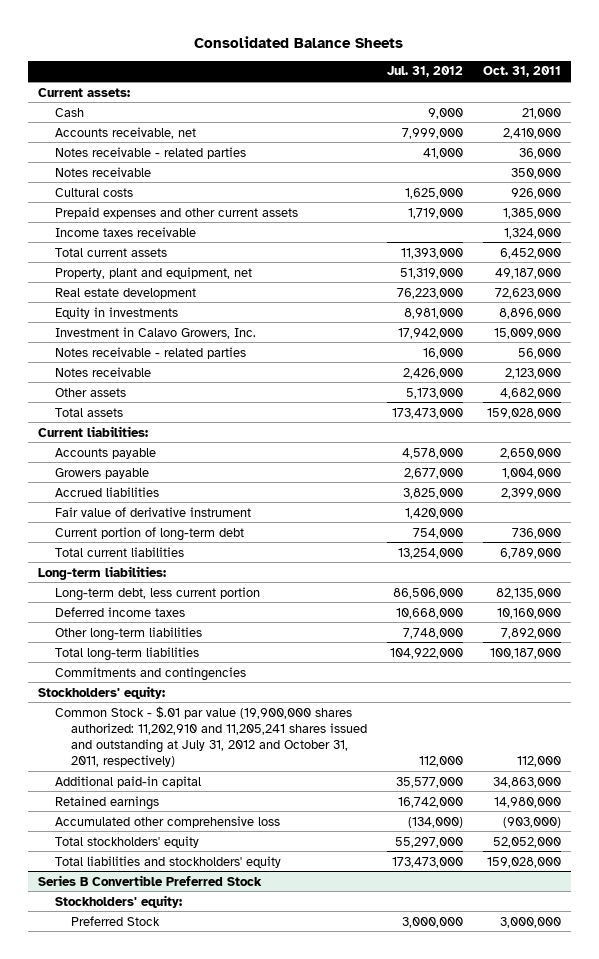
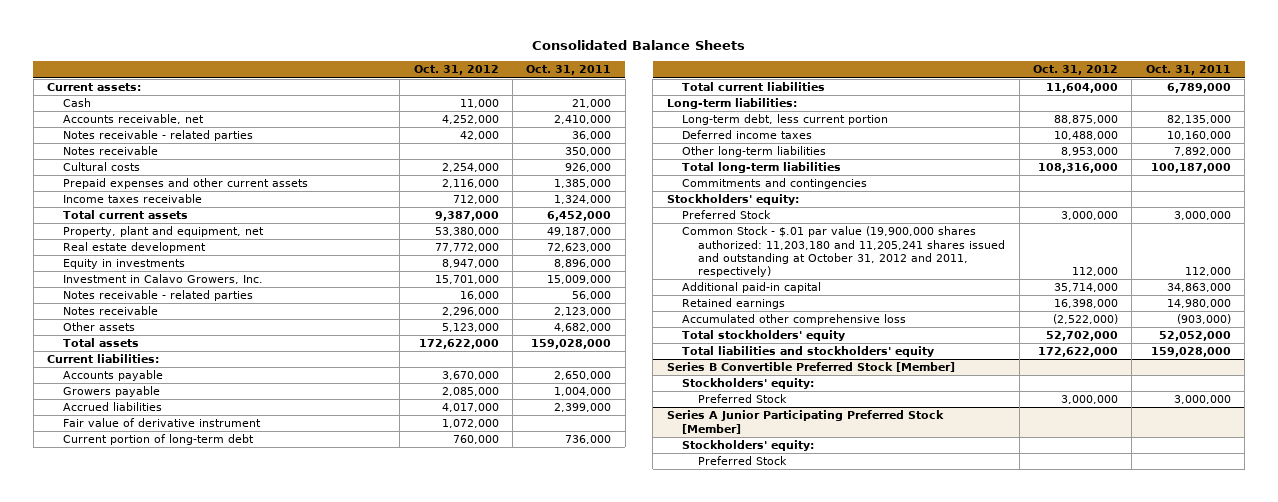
[387,66,464,78] Jul. 31, 2012 -> none
none -> [413,65,499,76] Oct. 31, 2012
none -> [682,210,772,220] Preferred Stock
[54,705,368,768] Common Stock - $.01 par value (19,900,000 shares authorized: 11,202,910 and 11,205,241 shares issued and outstanding at July 31, 2012 and October 31, 2011, respectively) -> [682,226,1006,278] Common Stock - $.01 par value (19,900,000 shares authorized: 11,203,180 and 11,205,241 shares issued and outstanding at October 31, 2012 and 2011, respectively)
[37,874,262,886] Series B Convertible Preferred Stock -> [666,362,955,373] Series B Convertible Preferred Stock [Member]
none -> [666,410,944,434] Series A Junior Participating Preferred Stock [Member]
none -> [682,440,815,452] Stockholders' equity:
none -> [698,456,788,466] Preferred Stock

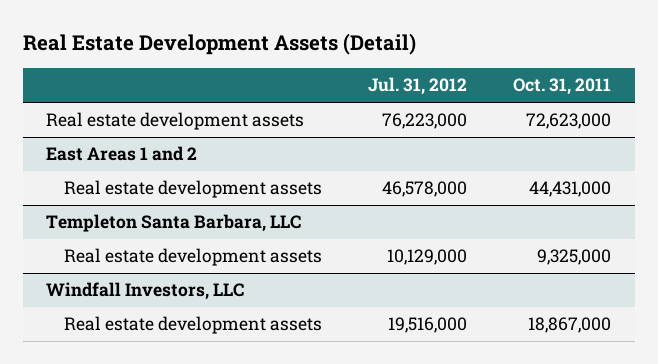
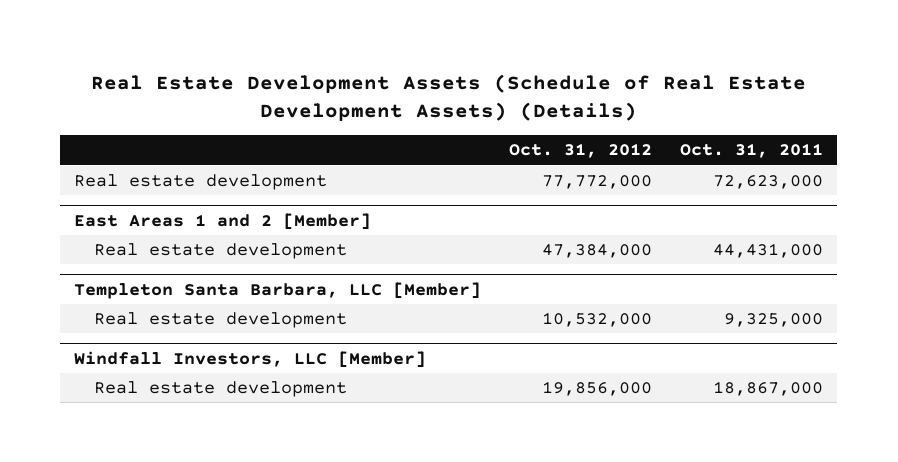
[22,33,416,56] Real Estate Development Assets (Detail) -> [90,73,806,122] Real Estate Development Assets (Schedule of Real Estate Development Assets) (Details)
[368,77,468,96] Jul. 31, 2012 -> none
none -> [509,143,653,159] Oct. 31, 2012
[46,112,305,131] Real estate development assets -> [74,174,328,191] Real estate development
[46,146,198,162] East Areas 1 and 2 -> [74,212,372,230] East Areas 1 and 2 [Member]
[64,180,323,199] Real estate development assets -> [94,243,348,260] Real estate development
[46,214,302,233] Templeton Santa Barbara, LLC -> [74,281,482,299] Templeton Santa Barbara, LLC [Member]
[64,248,323,267] Real estate development assets -> [94,312,348,329] Real estate development
[46,282,245,301] Windfall Investors, LLC -> [74,350,427,368] Windfall Investors, LLC [Member]
[64,316,323,335] Real estate development assets -> [94,381,348,398] Real estate development

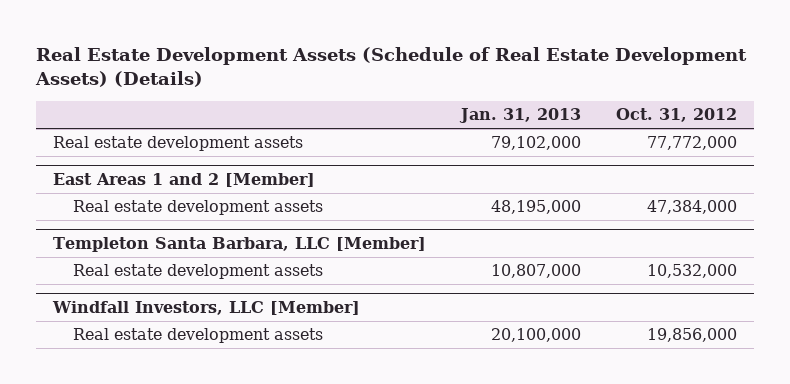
[680,143,824,159] Oct. 31, 2011 -> none
none -> [458,108,581,124] Jan. 31, 2013
[74,174,328,191] Real estate development -> [53,136,304,152] Real estate development assets
[94,243,348,260] Real estate development -> [72,200,323,216] Real estate development assets
[94,312,348,329] Real estate development -> [72,264,323,280] Real estate development assets
[94,381,348,398] Real estate development -> [72,328,323,344] Real estate development assets

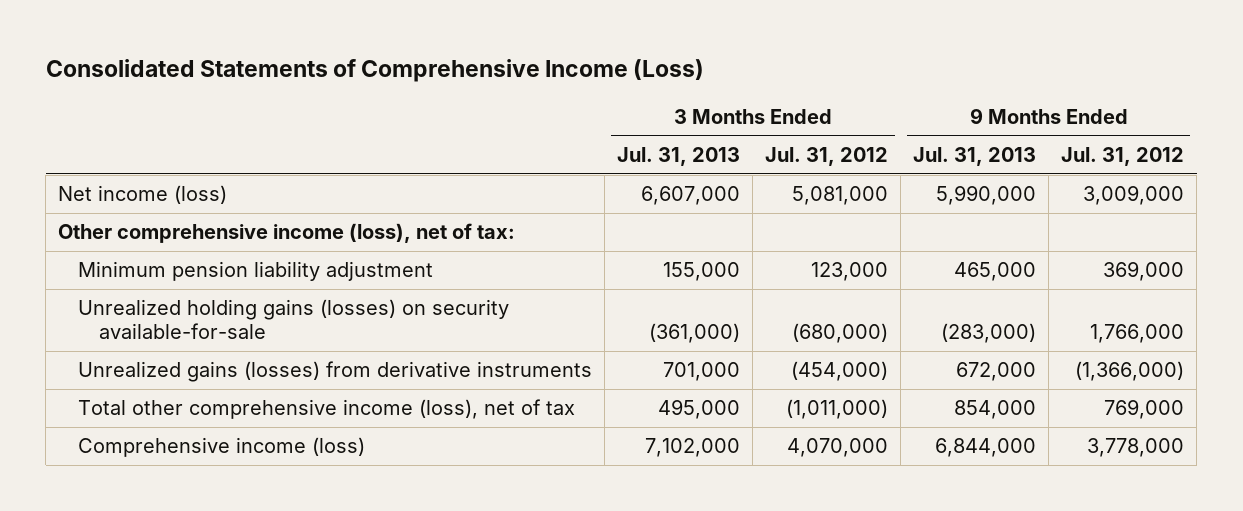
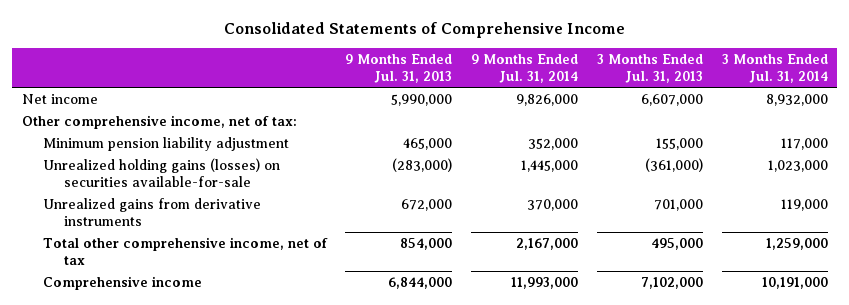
[45,59,704,83] Consolidated Statements of Comprehensive Income (Loss) -> [223,22,625,39] Consolidated Statements of Comprehensive Income
[765,147,889,167] Jul. 31, 2012 -> none
[1061,147,1185,167] Jul. 31, 2012 -> none
none -> [471,54,579,84] 9 Months Ended Jul. 31, 2014
none -> [721,54,828,84] 3 Months Ended Jul. 31, 2014
[58,185,228,205] Net income (loss) -> [21,93,98,104] Net income
[58,223,516,244] Other comprehensive income (loss), net of tax: -> [21,114,297,129] Other comprehensive income, net of tax:
[78,299,510,340] Unrealized holding gains (losses) on security available-for-sale -> [42,157,280,187] Unrealized holding gains (losses) on securities available-for-sale
[78,361,593,383] Unrealized gains (losses) from derivative instruments -> [42,197,261,226] Unrealized gains from derivative instruments
[78,399,576,420] Total other comprehensive income (loss), net of tax -> [42,236,328,265] Total other comprehensive income, net of tax
[78,437,366,458] Comprehensive income (loss) -> [42,275,202,290] Comprehensive income

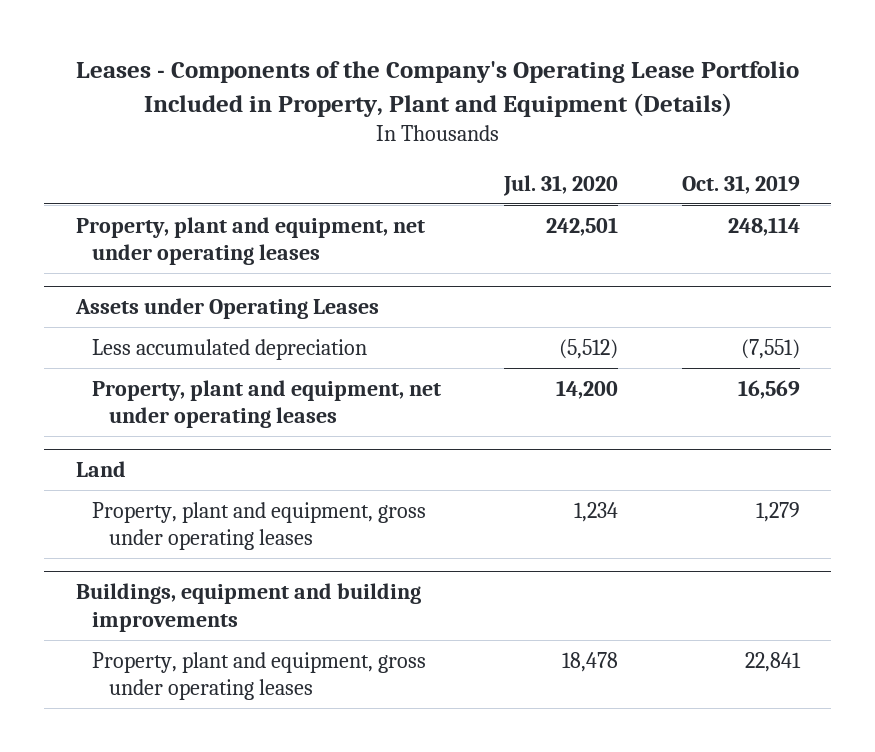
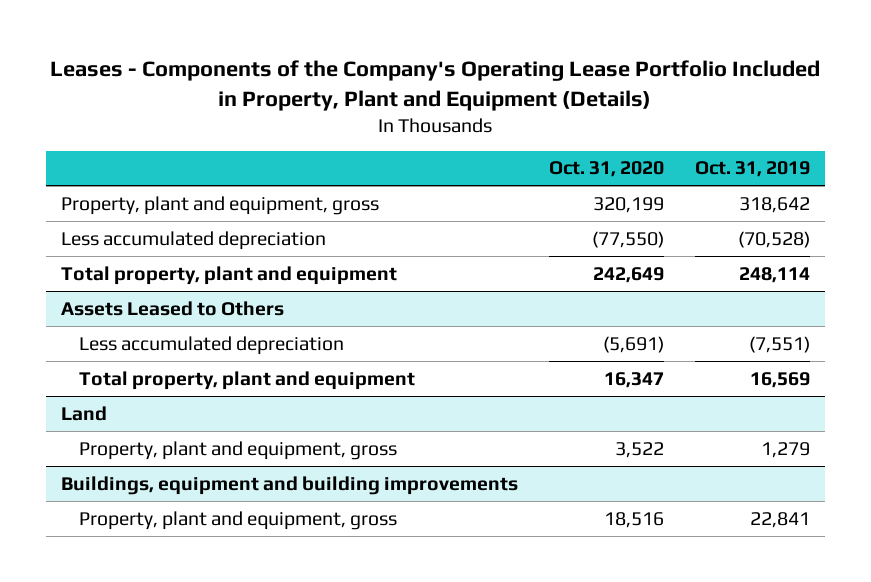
[503,174,619,196] Jul. 31, 2020 -> none
none -> [548,161,664,178] Oct. 31, 2020
none -> [61,195,380,215] Property, plant and equipment, gross
none -> [61,230,327,250] Less accumulated depreciation
[75,216,425,266] Property, plant and equipment, net under operating leases -> [61,265,398,285] Total property, plant and equipment
[74,298,379,320] Assets under Operating Leases -> [61,300,285,316] Assets Leased to Others
[92,379,442,429] Property, plant and equipment, net under operating leases -> [79,370,416,390] Total property, plant and equipment
[92,501,427,551] Property, plant and equipment, gross under operating leases -> [79,440,398,460] Property, plant and equipment, gross
[92,651,427,701] Property, plant and equipment, gross under operating leases -> [79,510,398,530] Property, plant and equipment, gross

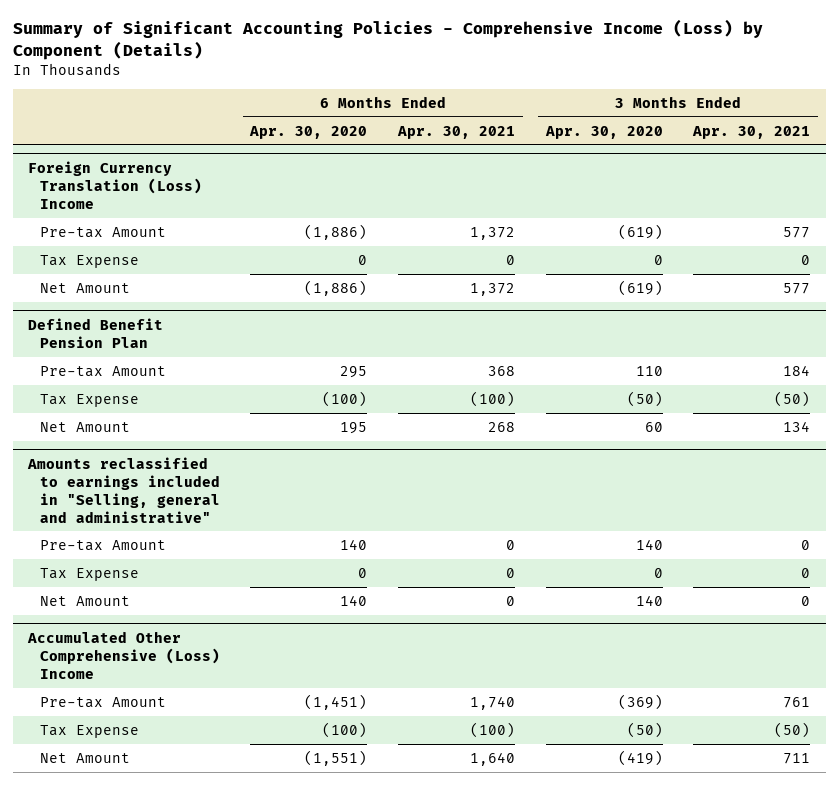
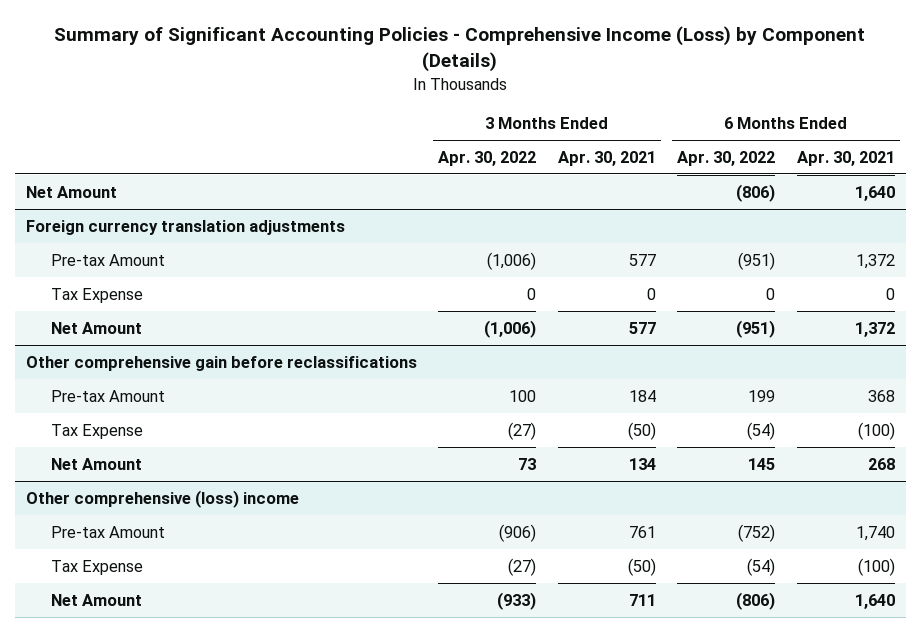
[249,125,368,139] Apr. 30, 2020 -> none
[544,125,663,139] Apr. 30, 2020 -> none
none -> [438,150,537,166] Apr. 30, 2022
none -> [677,150,776,166] Apr. 30, 2022
none -> [25,185,117,198] Net Amount
[27,160,202,209] Foreign Currency Translation (Loss) Income -> [25,219,345,235] Foreign currency translation adjustments
[27,317,163,348] Defined Benefit Pension Plan -> [25,355,417,371] Other comprehensive gain before reclassifications
[26,456,220,523] Amounts reclassified to earnings included in "Selling, general and administrative" -> none
[39,539,166,551] Pre-tax Amount -> none
[39,567,139,581] Tax Expense -> none
[39,595,130,606] Net Amount -> none
[26,630,220,679] Accumulated Other Comprehensive (Loss) Income -> [25,489,299,508] Other comprehensive (loss) income

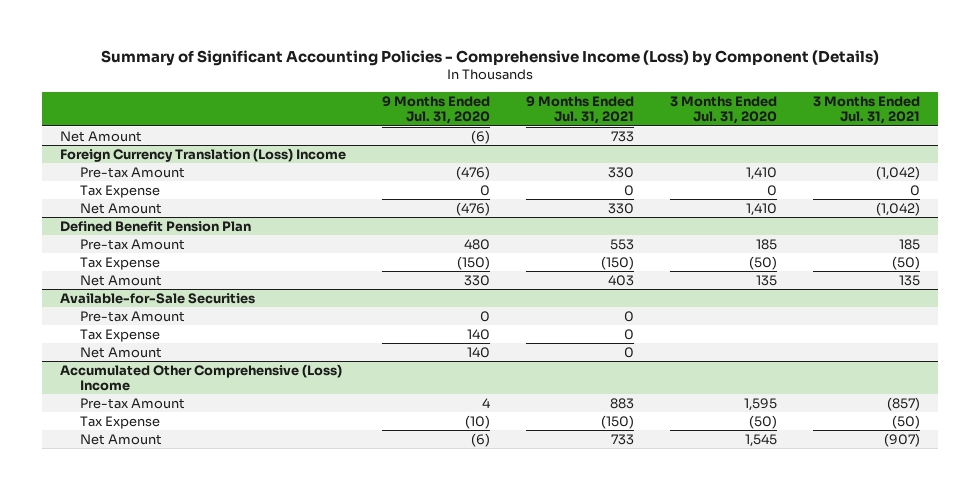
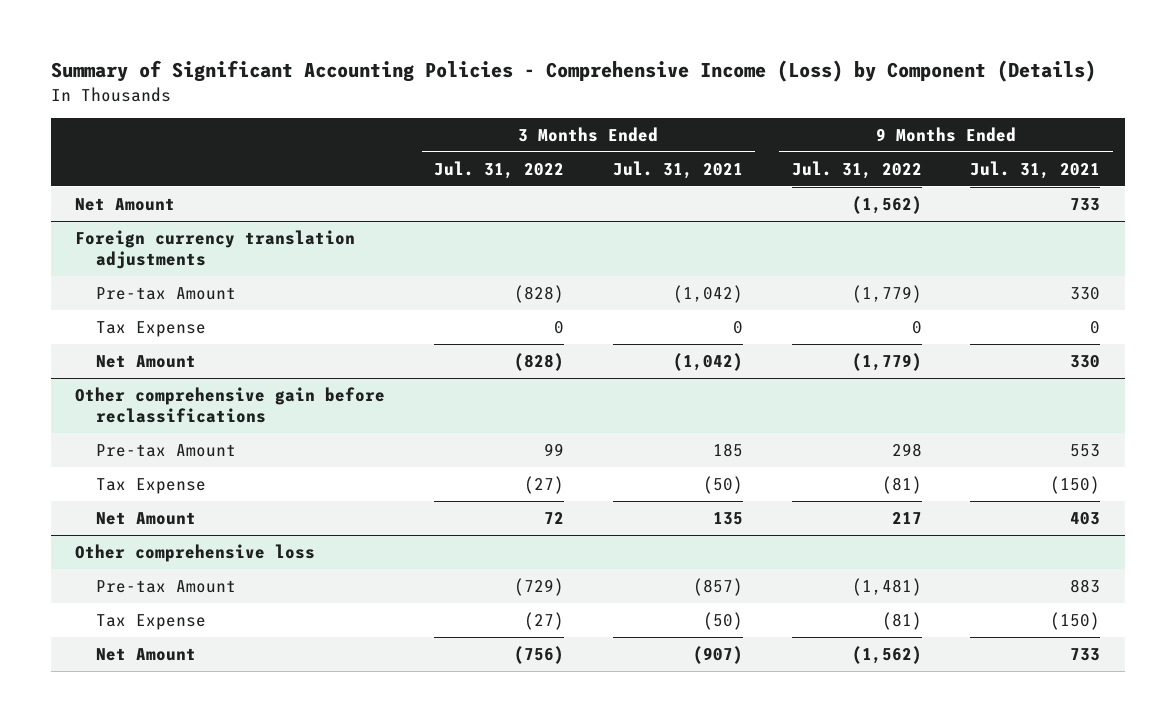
[381,96,490,125] 9 Months Ended Jul. 31, 2020 -> none
[670,96,778,125] 3 Months Ended Jul. 31, 2020 -> none
none -> [433,160,564,179] Jul. 31, 2022
none -> [791,160,922,179] Jul. 31, 2022
[59,147,346,162] Foreign Currency Translation (Loss) Income -> [75,230,356,270] Foreign currency translation adjustments
[59,220,251,232] Defined Benefit Pension Plan -> [75,387,386,424] Other comprehensive gain before reclassifications
[59,292,255,304] Available-for-Sale Securities -> none
[79,310,185,322] Pre-tax Amount -> none
[79,328,160,342] Tax Expense -> none
[79,346,162,358] Net Amount -> none
[59,363,342,391] Accumulated Other Comprehensive (Loss) Income -> [75,544,316,563] Other comprehensive loss

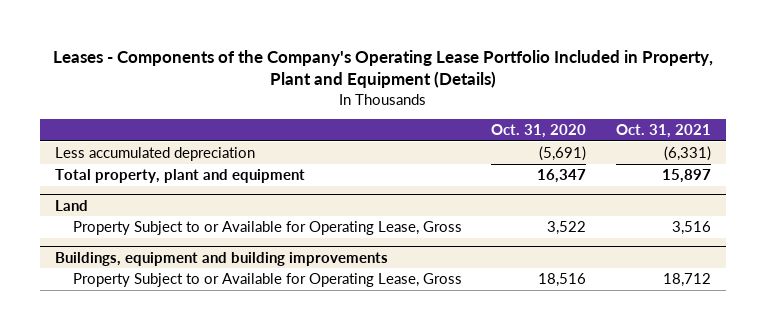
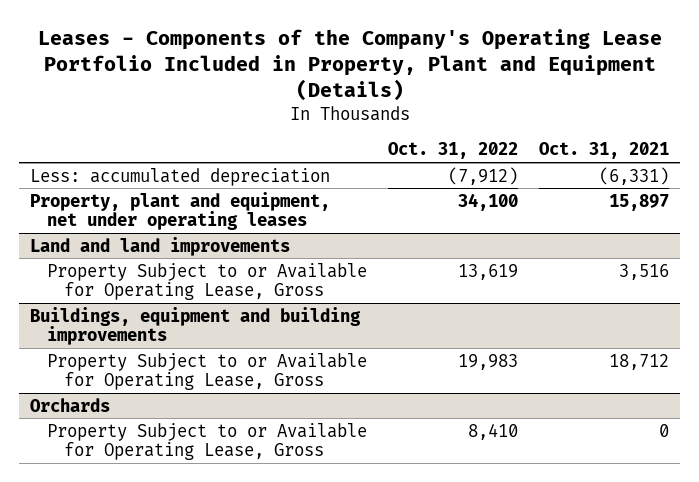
[491,124,587,139] Oct. 31, 2020 -> none
none -> [388,142,519,160] Oct. 31, 2022
[54,199,88,211] Land -> none
[54,147,255,162] Less accumulated depreciation -> [29,167,330,186] Less: accumulated depreciation
[54,169,305,184] Total property, plant and equipment -> [29,191,330,231] Property, plant and equipment, net under operating leases
none -> [29,236,290,256] Land and land improvements
none -> [29,397,110,412] Orchards
none -> [46,422,367,461] Property Subject to or Available for Operating Lease, Gross

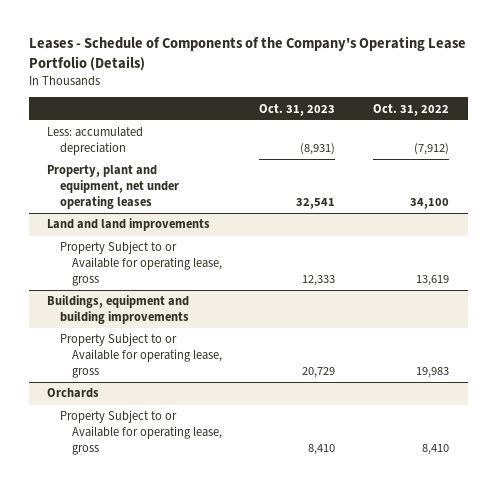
[37,29,662,102] Leases - Components of the Company's Operating Lease Portfolio Included in Property, Plant and Equipment (Details) -> [28,36,466,71] Leases - Schedule of Components of the Company's Operating Lease Portfolio (Details)
[539,142,670,160] Oct. 31, 2021 -> none
none -> [259,103,336,116] Oct. 31, 2023
[46,262,367,301] Property Subject to or Available for Operating Lease, Gross -> [59,241,222,286] Property Subject to or Available for operating lease, gross
[46,352,367,391] Property Subject to or Available for Operating Lease, Gross -> [59,333,222,378] Property Subject to or Available for operating lease, gross
[46,422,367,461] Property Subject to or Available for Operating Lease, Gross -> [59,410,222,455] Property Subject to or Available for operating lease, gross

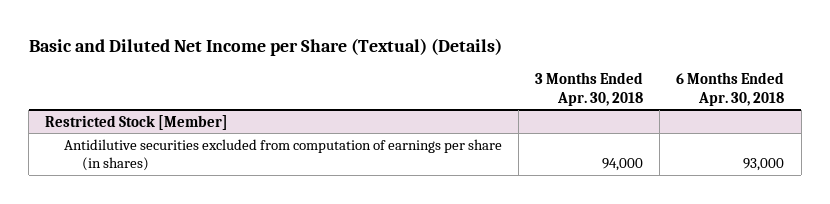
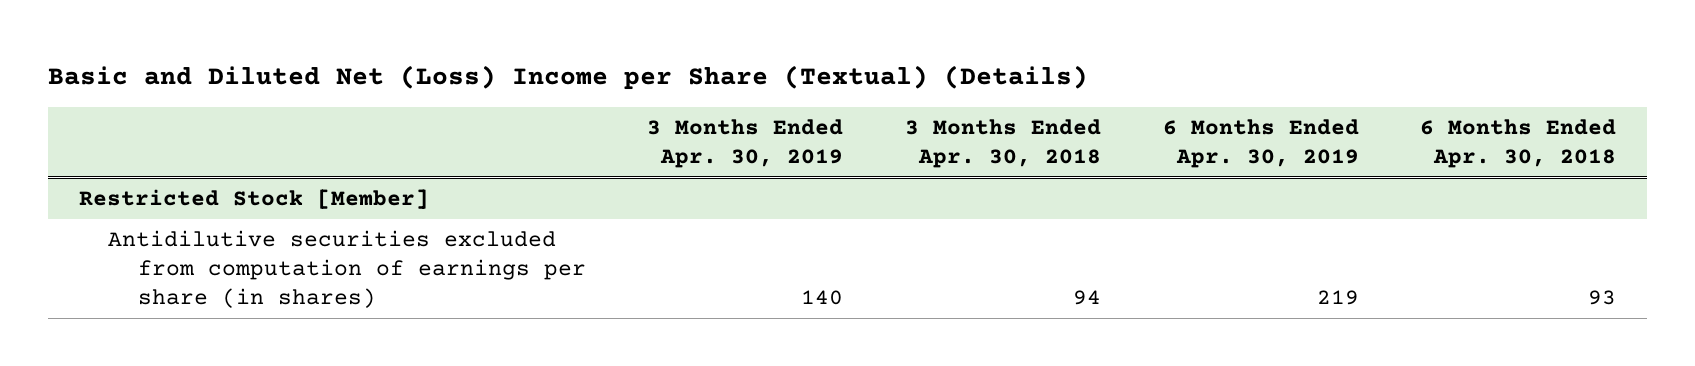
[28,38,502,57] Basic and Diluted Net Income per Share (Textual) (Details) -> [48,64,1089,90] Basic and Diluted Net (Loss) Income per Share (Textual) (Details)
none -> [647,118,844,168] 3 Months Ended Apr. 30, 2019
none -> [1162,118,1359,168] 6 Months Ended Apr. 30, 2019
[602,158,644,172] 94,000 -> [1072,290,1101,306] 94
[743,158,785,172] 93,000 -> [1588,290,1617,306] 93

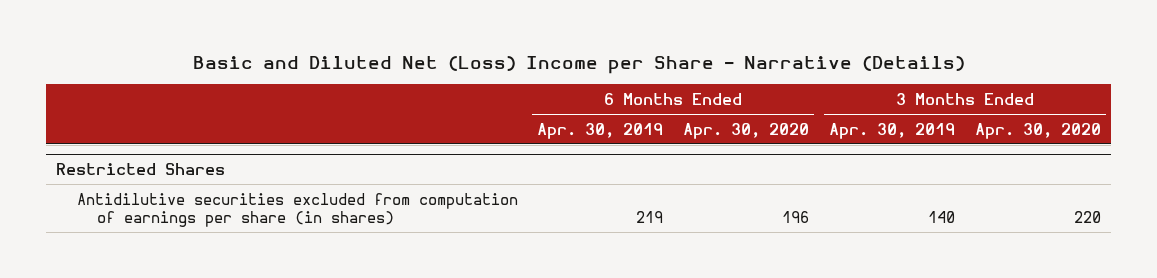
[48,64,1089,90] Basic and Diluted Net (Loss) Income per Share (Textual) (Details) -> [192,56,965,75] Basic and Diluted Net (Loss) Income per Share - Narrative (Details)
[904,118,1101,168] 3 Months Ended Apr. 30, 2018 -> none
[1420,118,1617,168] 6 Months Ended Apr. 30, 2018 -> none
none -> [683,122,810,139] Apr. 30, 2020
none -> [975,122,1102,139] Apr. 30, 2020
[78,189,429,210] Restricted Stock [Member] -> [56,162,226,175] Restricted Shares

